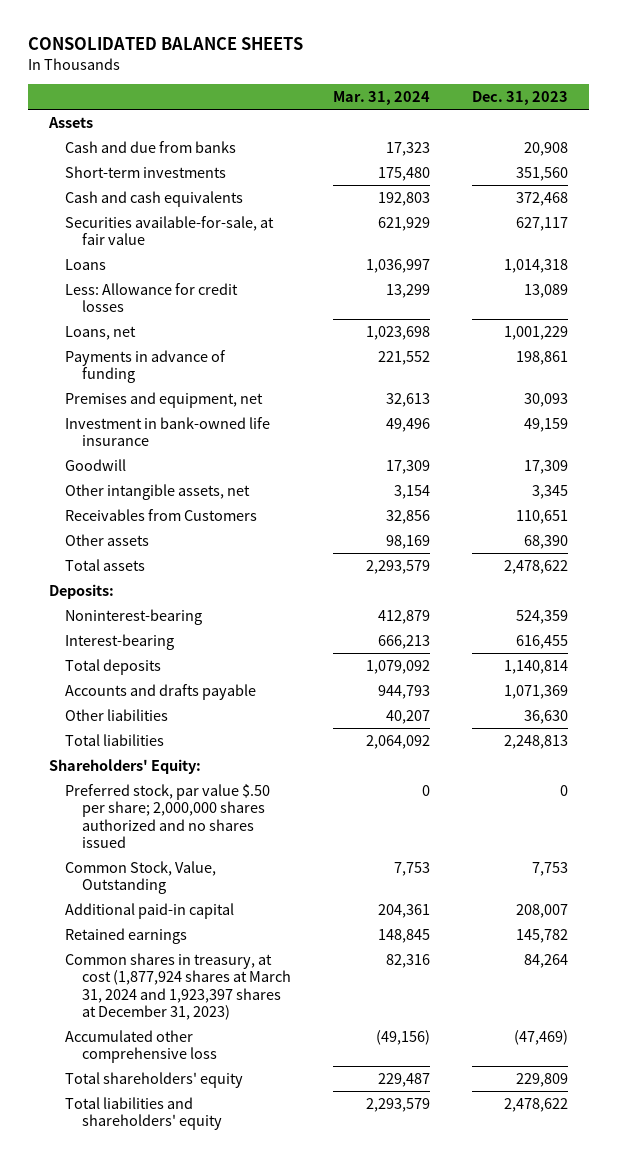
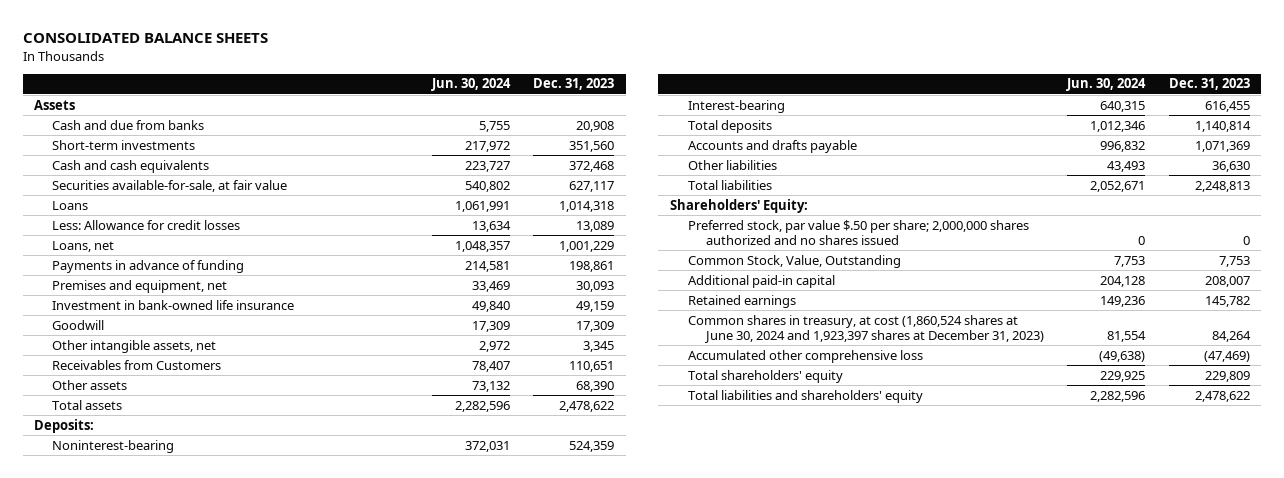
[332,90,430,105] Mar. 31, 2024 -> none
none -> [430,78,511,92] Jun. 30, 2024
[65,952,291,1021] Common shares in treasury, at cost (1,877,924 shares at March 31, 2024 and 1,923,397 shares at December 31, 2023) -> [687,314,1044,343] Common shares in treasury, at cost (1,860,524 shares at June 30, 2024 and 1,923,397 shares at December 31, 2023)

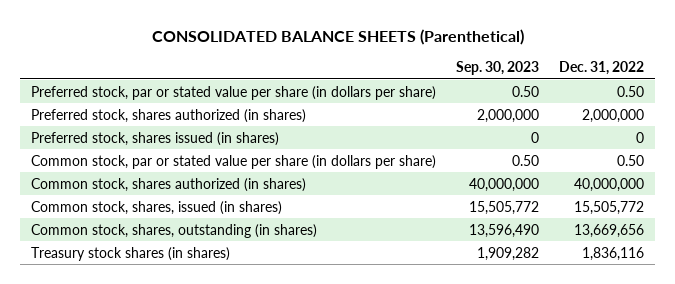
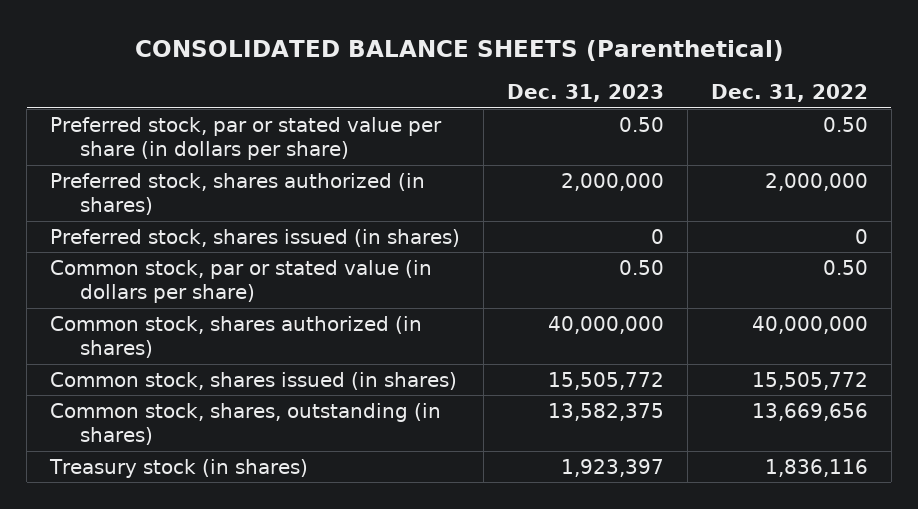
[456,61,540,76] Sep. 30, 2023 -> none
none -> [506,84,664,103] Dec. 31, 2023
[30,154,436,169] Common stock, par or stated value per share (in dollars per share) -> [50,259,433,304] Common stock, par or stated value (in dollars per share)
[30,200,282,215] Common stock, shares, issued (in shares) -> [50,371,458,390] Common stock, shares issued (in shares)
[30,246,230,261] Treasury stock shares (in shares) -> [49,458,309,478] Treasury stock (in shares)

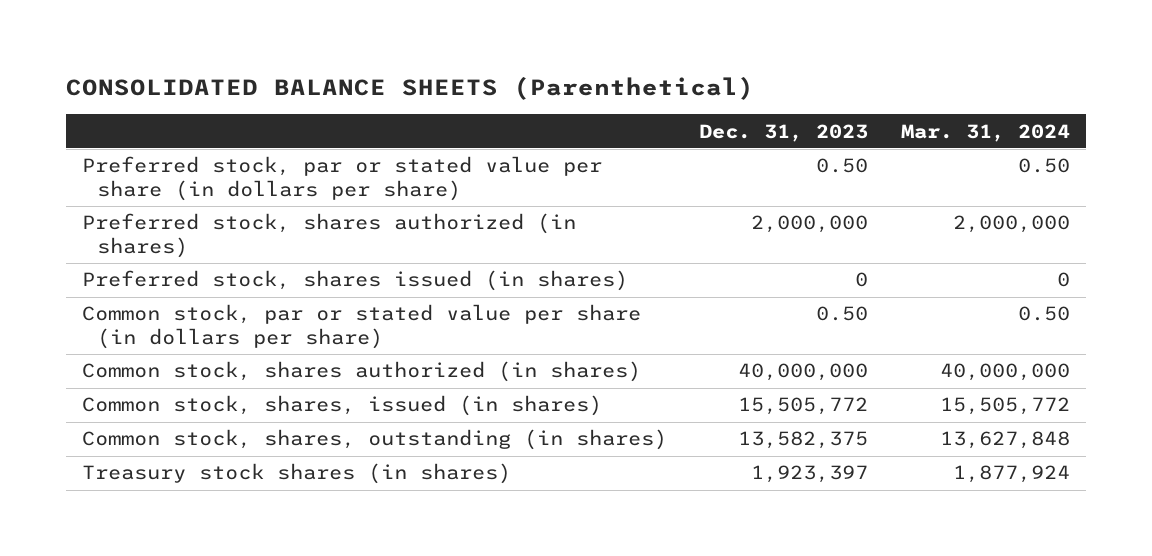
[710,84,868,103] Dec. 31, 2022 -> none
none -> [900,123,1070,142] Mar. 31, 2024
[50,259,433,304] Common stock, par or stated value (in dollars per share) -> [81,304,641,349] Common stock, par or stated value per share (in dollars per share)
[50,371,458,390] Common stock, shares issued (in shares) -> [81,395,602,417] Common stock, shares, issued (in shares)
[49,458,309,478] Treasury stock (in shares) -> [81,463,511,485] Treasury stock shares (in shares)

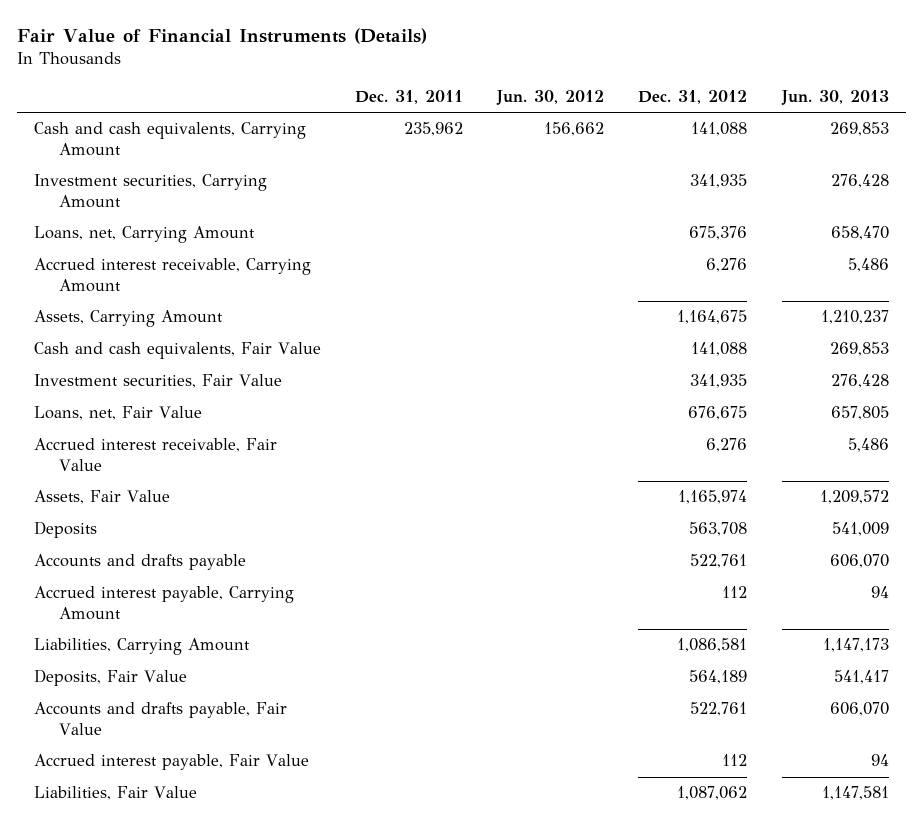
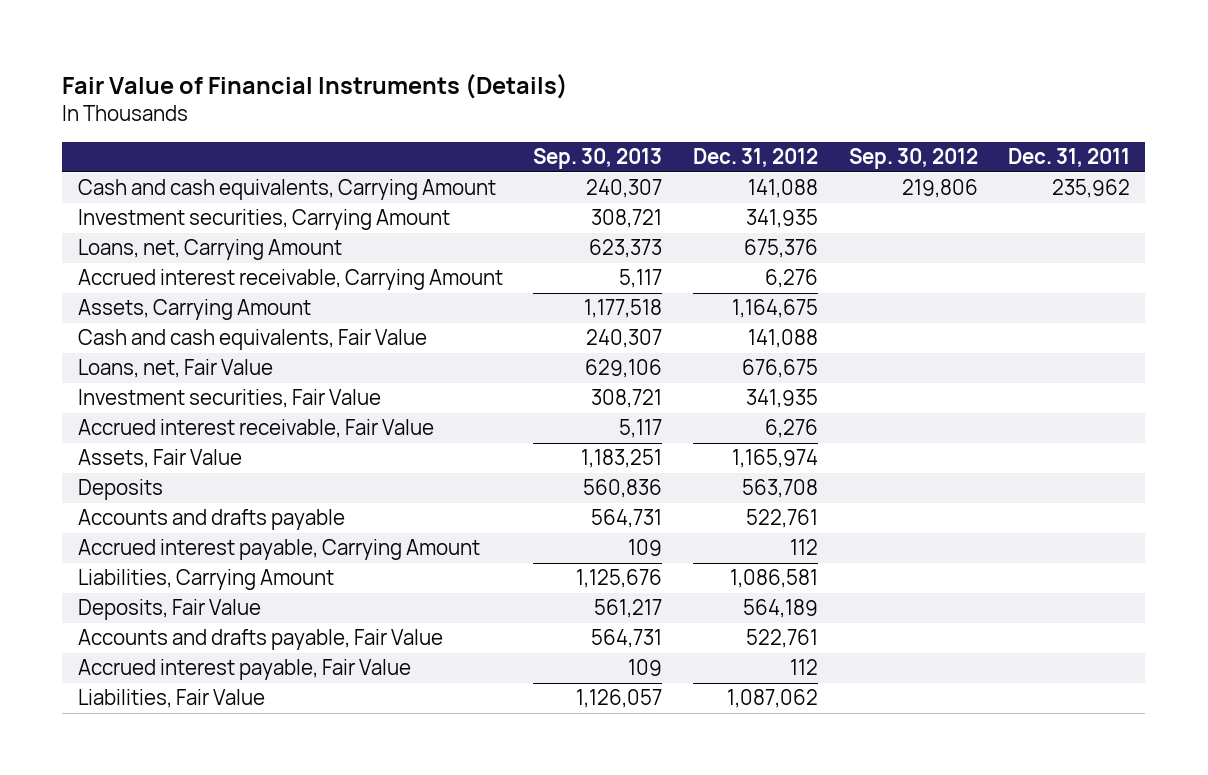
[496,89,605,105] Jun. 30, 2012 -> none
[780,89,889,105] Jun. 30, 2013 -> none
none -> [533,148,663,170] Sep. 30, 2013
none -> [848,148,978,170] Sep. 30, 2012
[33,374,282,389] Investment securities, Fair Value -> [77,389,381,409] Investment securities, Fair Value

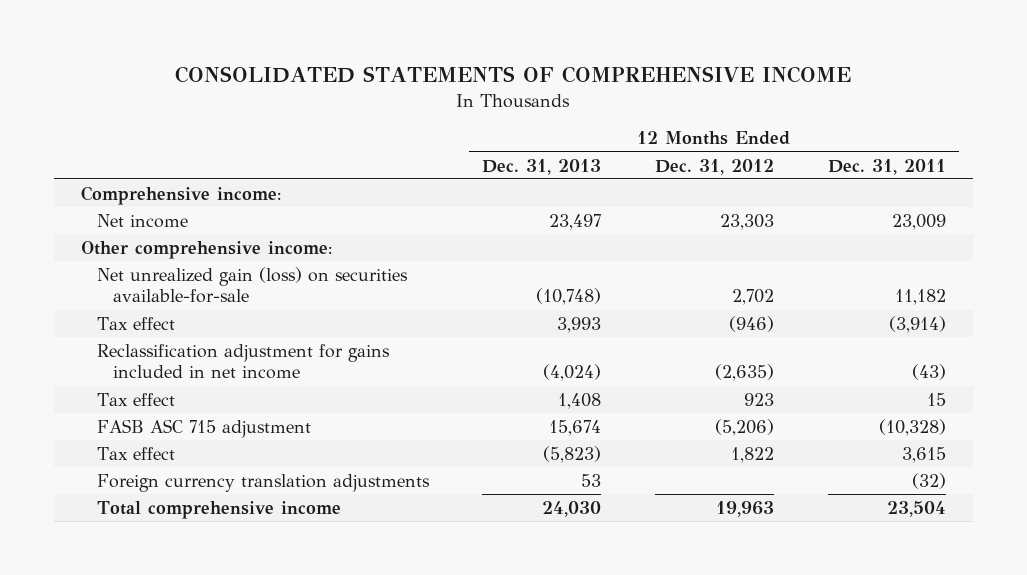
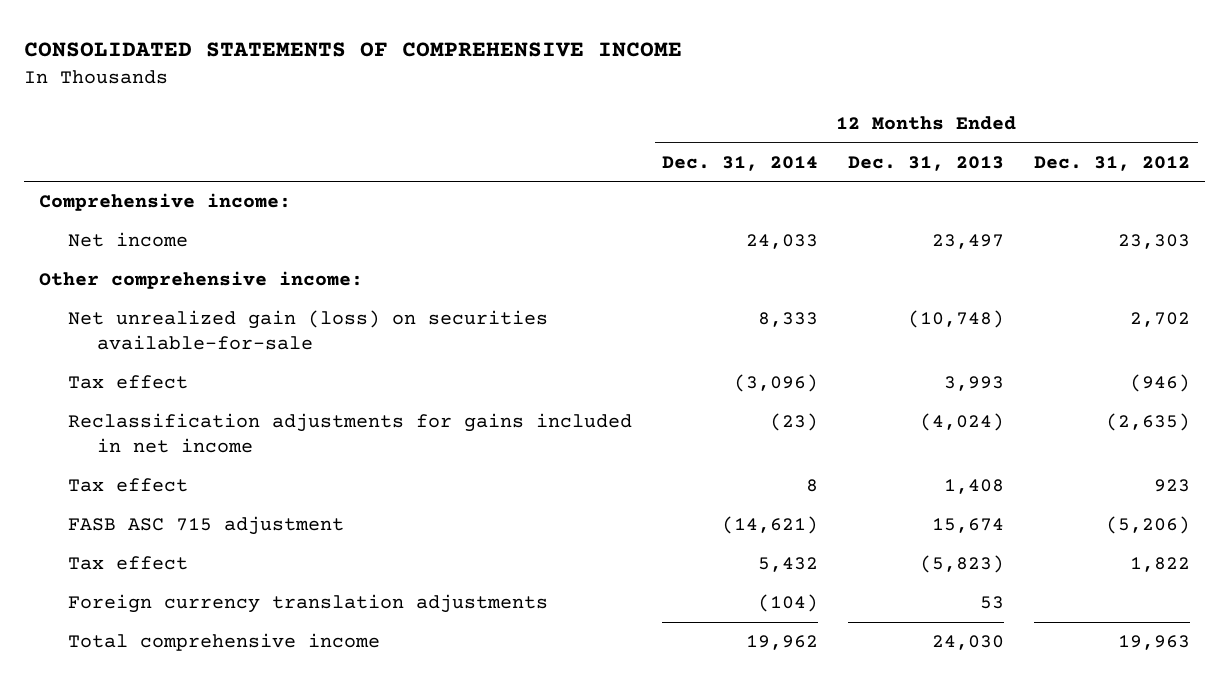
[827,158,946,175] Dec. 31, 2011 -> none
none -> [662,155,819,171] Dec. 31, 2014
[96,343,390,380] Reclassification adjustment for gains included in net income -> [68,413,633,454] Reclassification adjustments for gains included in net income

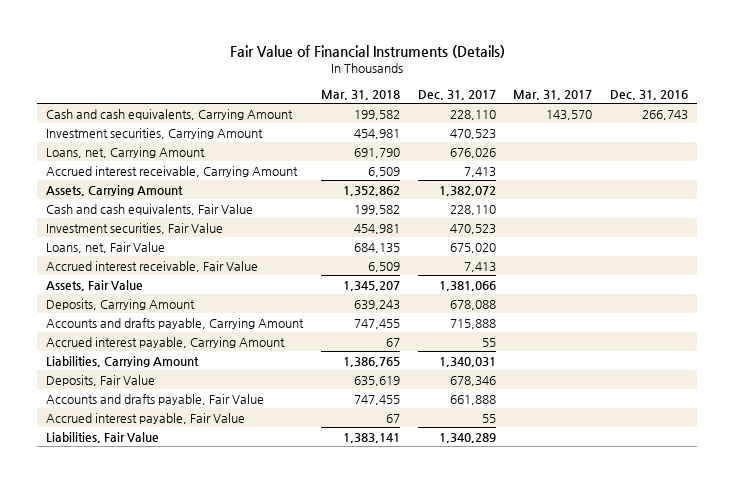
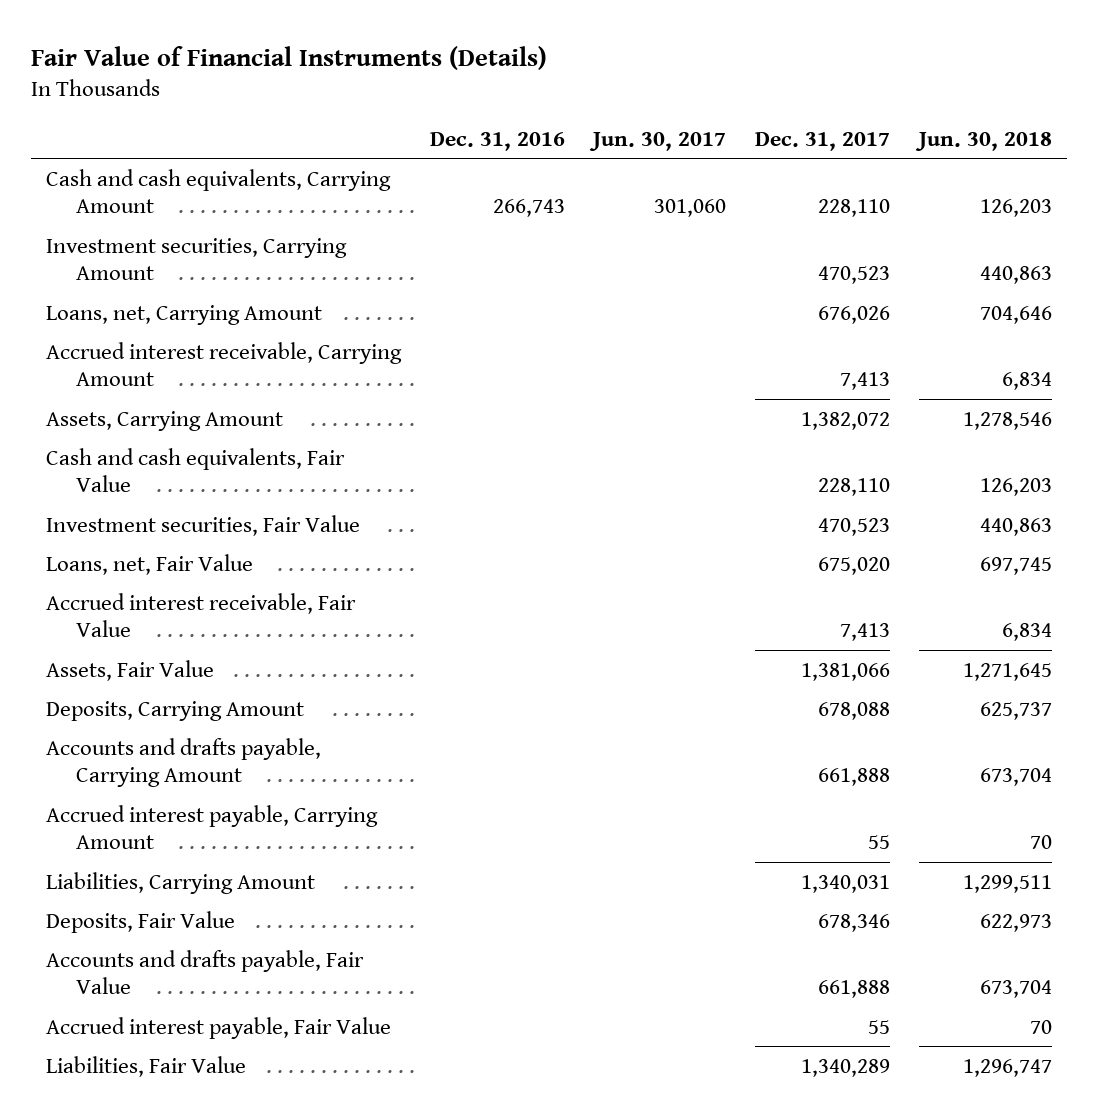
[320,90,400,101] Mar. 31, 2018 -> none
[513,90,593,101] Mar. 31, 2017 -> none
none -> [589,131,727,151] Jun. 30, 2017
none -> [915,131,1053,151] Jun. 30, 2018
[449,318,496,329] 715,888 -> [818,767,891,786] 661,888

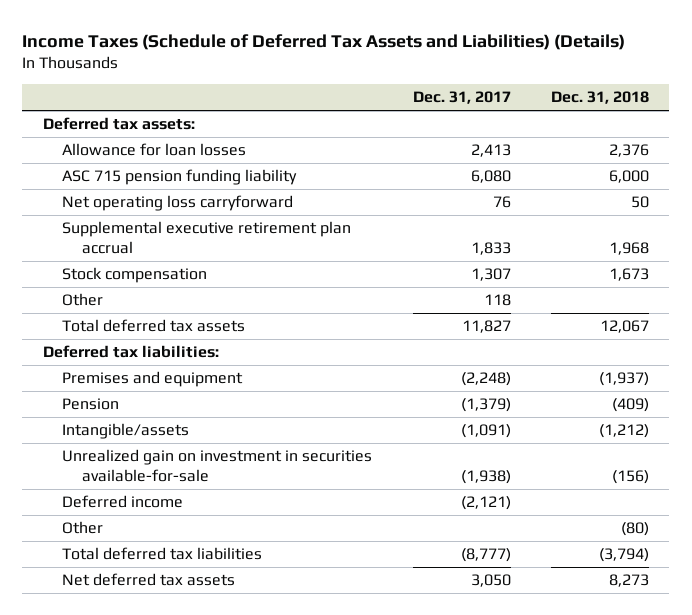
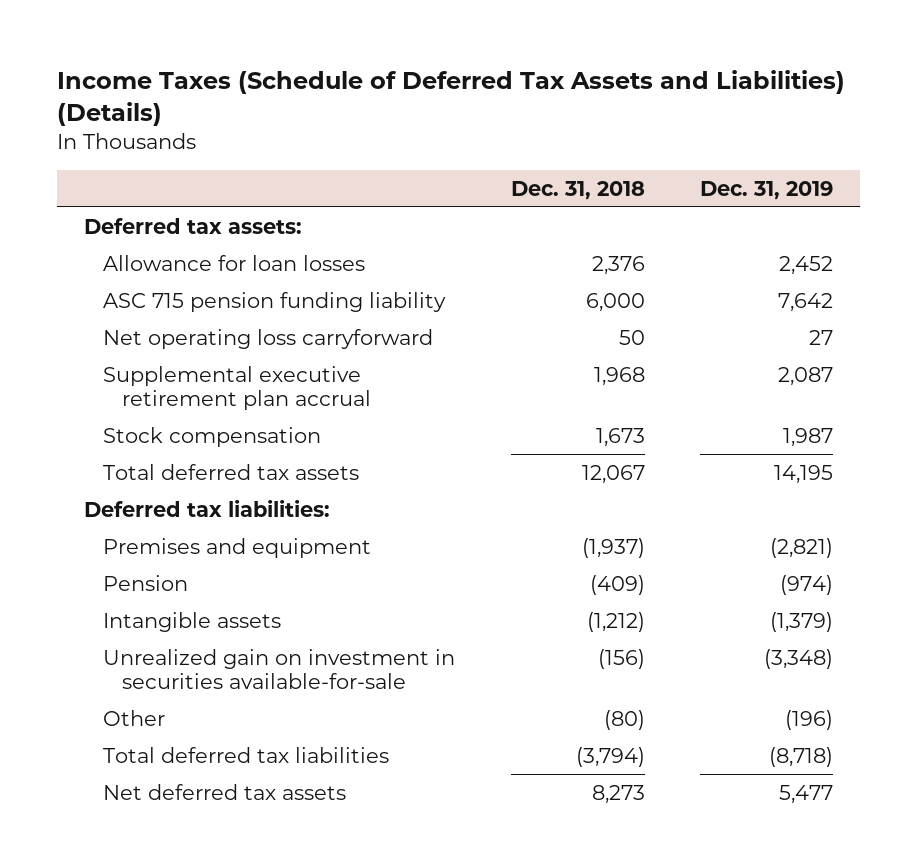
[412,91,511,105] Dec. 31, 2017 -> none
none -> [699,180,833,200] Dec. 31, 2019
[62,293,104,307] Other -> none
[62,423,190,440] Intangible/assets -> [103,611,282,632] Intangible assets
[62,495,184,509] Deferred income -> none

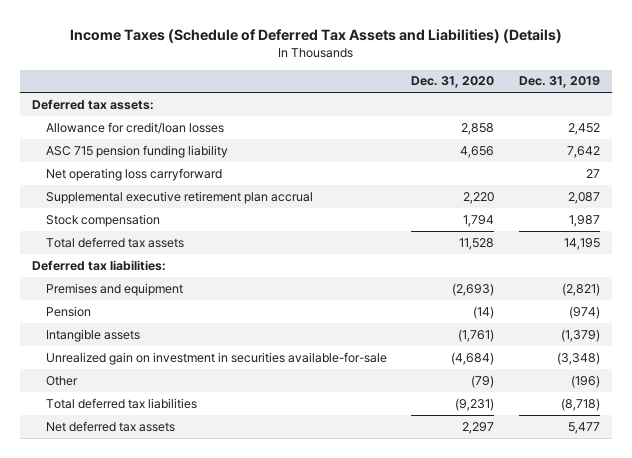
[510,180,645,200] Dec. 31, 2018 -> none
none -> [411,76,495,89] Dec. 31, 2020
[103,254,366,271] Allowance for loan losses -> [46,121,225,134] Allowance for credit/loan losses

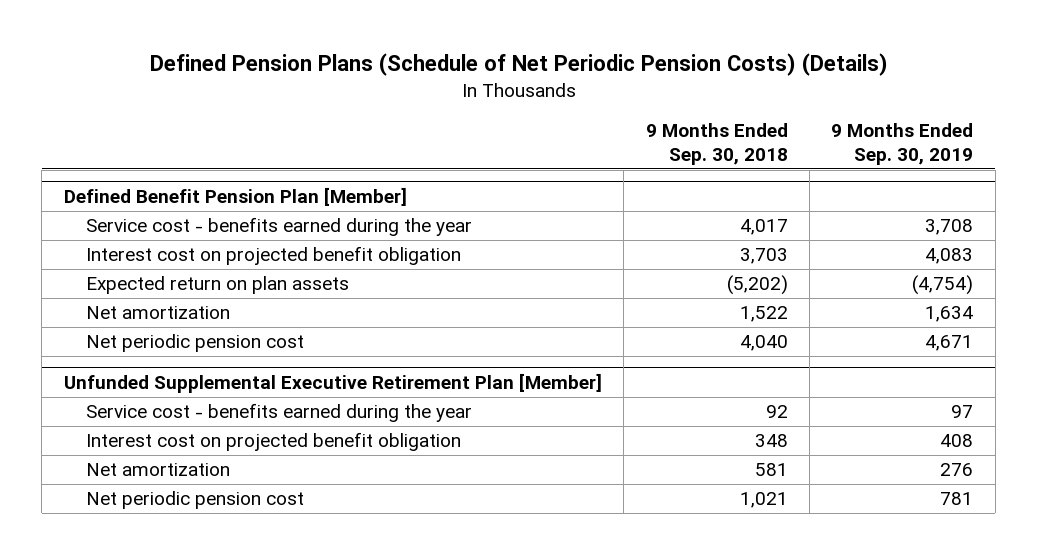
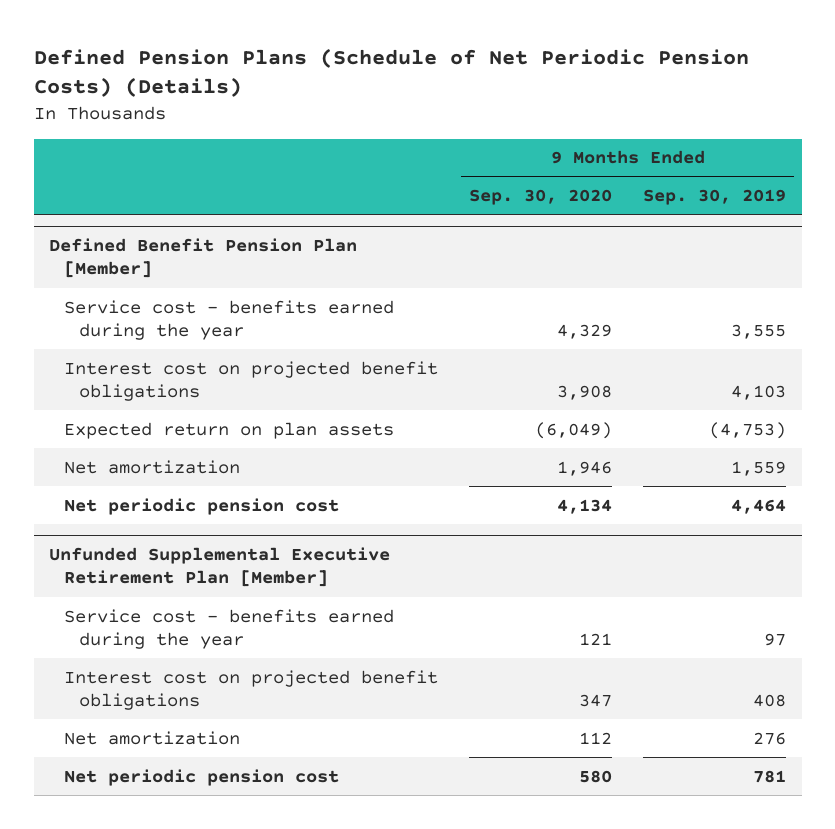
[645,123,788,166] 9 Months Ended Sep. 30, 2018 -> none
none -> [469,188,613,205] Sep. 30, 2020
[925,219,974,236] 3,708 -> [731,323,787,339] 3,555
[85,246,461,266] Interest cost on projected benefit obligation -> [64,360,439,401] Interest cost on projected benefit obligations
[925,248,974,265] 4,083 -> [731,384,787,400] 4,103
[912,275,974,296] (4,754) -> [709,421,787,439] (4,753)
[925,306,974,323] 1,634 -> [731,460,787,476] 1,559
[925,335,974,352] 4,671 -> [731,498,787,514] 4,464
[85,432,461,452] Interest cost on projected benefit obligation -> [64,669,439,710] Interest cost on projected benefit obligations

